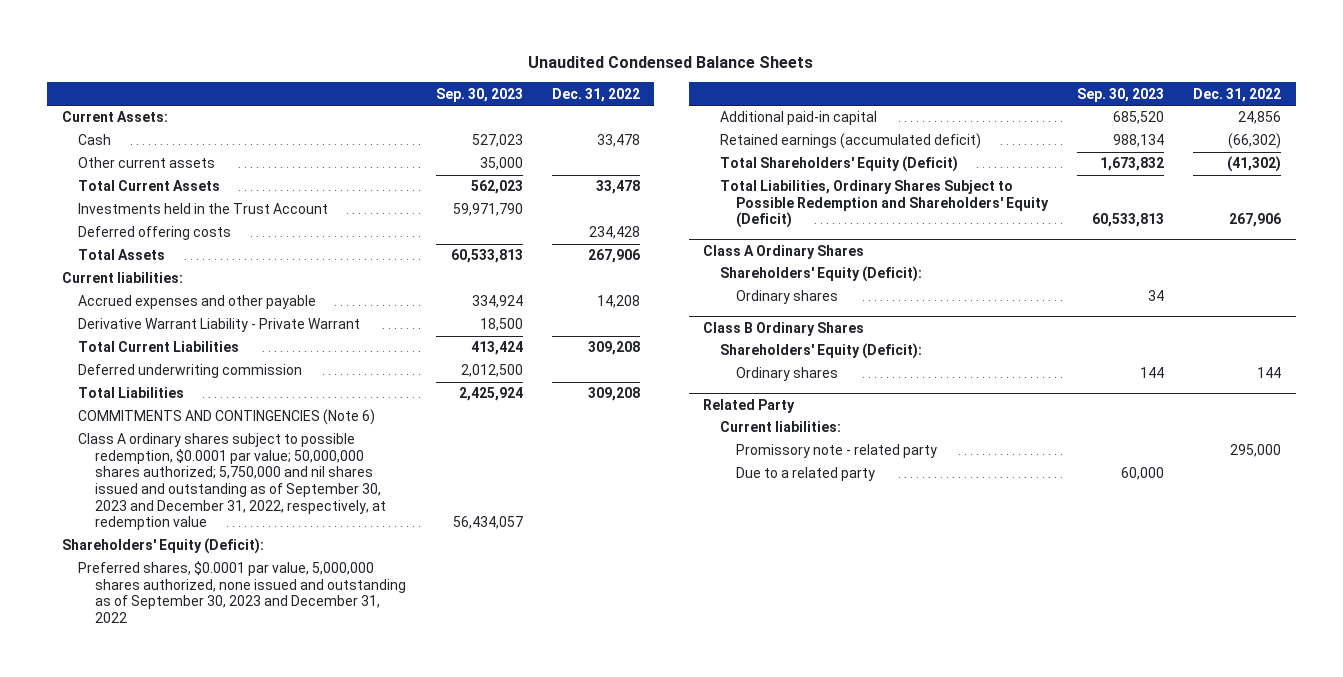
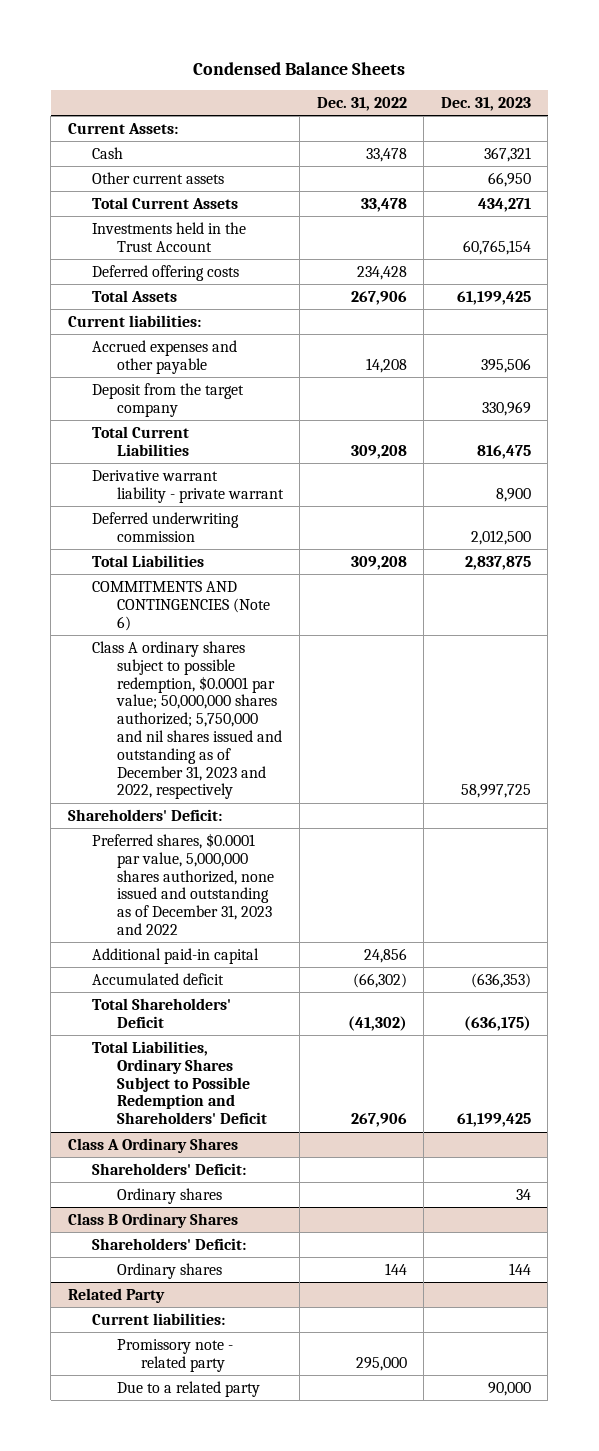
[528,56,814,69] Unaudited Condensed Balance Sheets -> [193,61,406,75] Condensed Balance Sheets
[435,87,523,102] Sep. 30, 2023 -> none
none -> [440,96,531,111] Dec. 31, 2023
[78,318,361,333] Derivative Warrant Liability - Private Warrant -> none
none -> [92,382,245,417] Deposit from the target company
none -> [92,469,284,503] Derivative warrant liability - private warrant
[78,433,386,531] Class A ordinary shares subject to possible redemption, $0.0001 par value; 50,000,000 shares authorized; 5,750,000 and nil shares issued and outstanding as of September 30, 2023 and December 31, 2022, respectively, at redemption value -> [92,640,282,800] Class A ordinary shares subject to possible redemption, $0.0001 par value; 50,000,000 shares authorized; 5,750,000 and nil shares issued and outstanding as of December 31, 2023 and 2022, respectively
[61,538,264,555] Shareholders' Equity (Deficit): -> [67,808,222,821] Shareholders' Deficit:
[78,561,406,623] Preferred shares, $0.0001 par value, 5,000,000 shares authorized, none issued and outstanding as of September 30, 2023 and December 31, 2022 -> [92,832,274,935] Preferred shares, $0.0001 par value, 5,000,000 shares authorized, none issued and outstanding as of December 31, 2023 and 2022
[719,133,981,150] Retained earnings (accumulated deficit) -> [92,972,225,985] Accumulated deficit
[719,156,958,173] Total Shareholders' Equity (Deficit) -> [92,997,232,1028] Total Shareholders' Deficit
[719,180,1050,229] Total Liabilities, Ordinary Shares Subject to Possible Redemption and Shareholders' Equity (Deficit) -> [92,1040,267,1125] Total Liabilities, Ordinary Shares Subject to Possible Redemption and Shareholders' Deficit
[719,266,922,283] Shareholders' Equity (Deficit): -> [92,1162,247,1175] Shareholders' Deficit:
[719,343,922,360] Shareholders' Equity (Deficit): -> [92,1237,247,1250] Shareholders' Deficit:

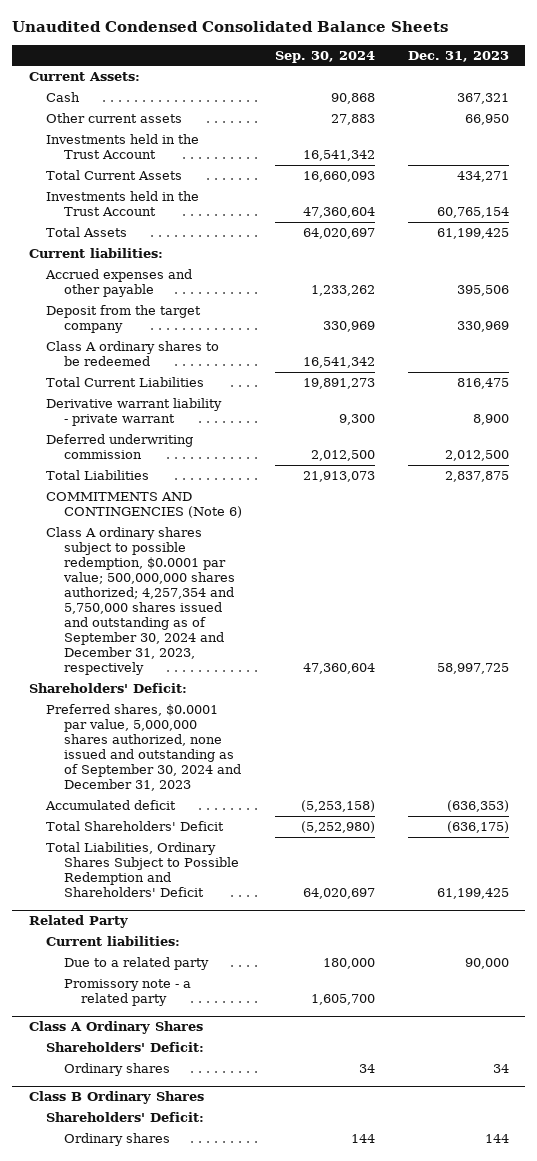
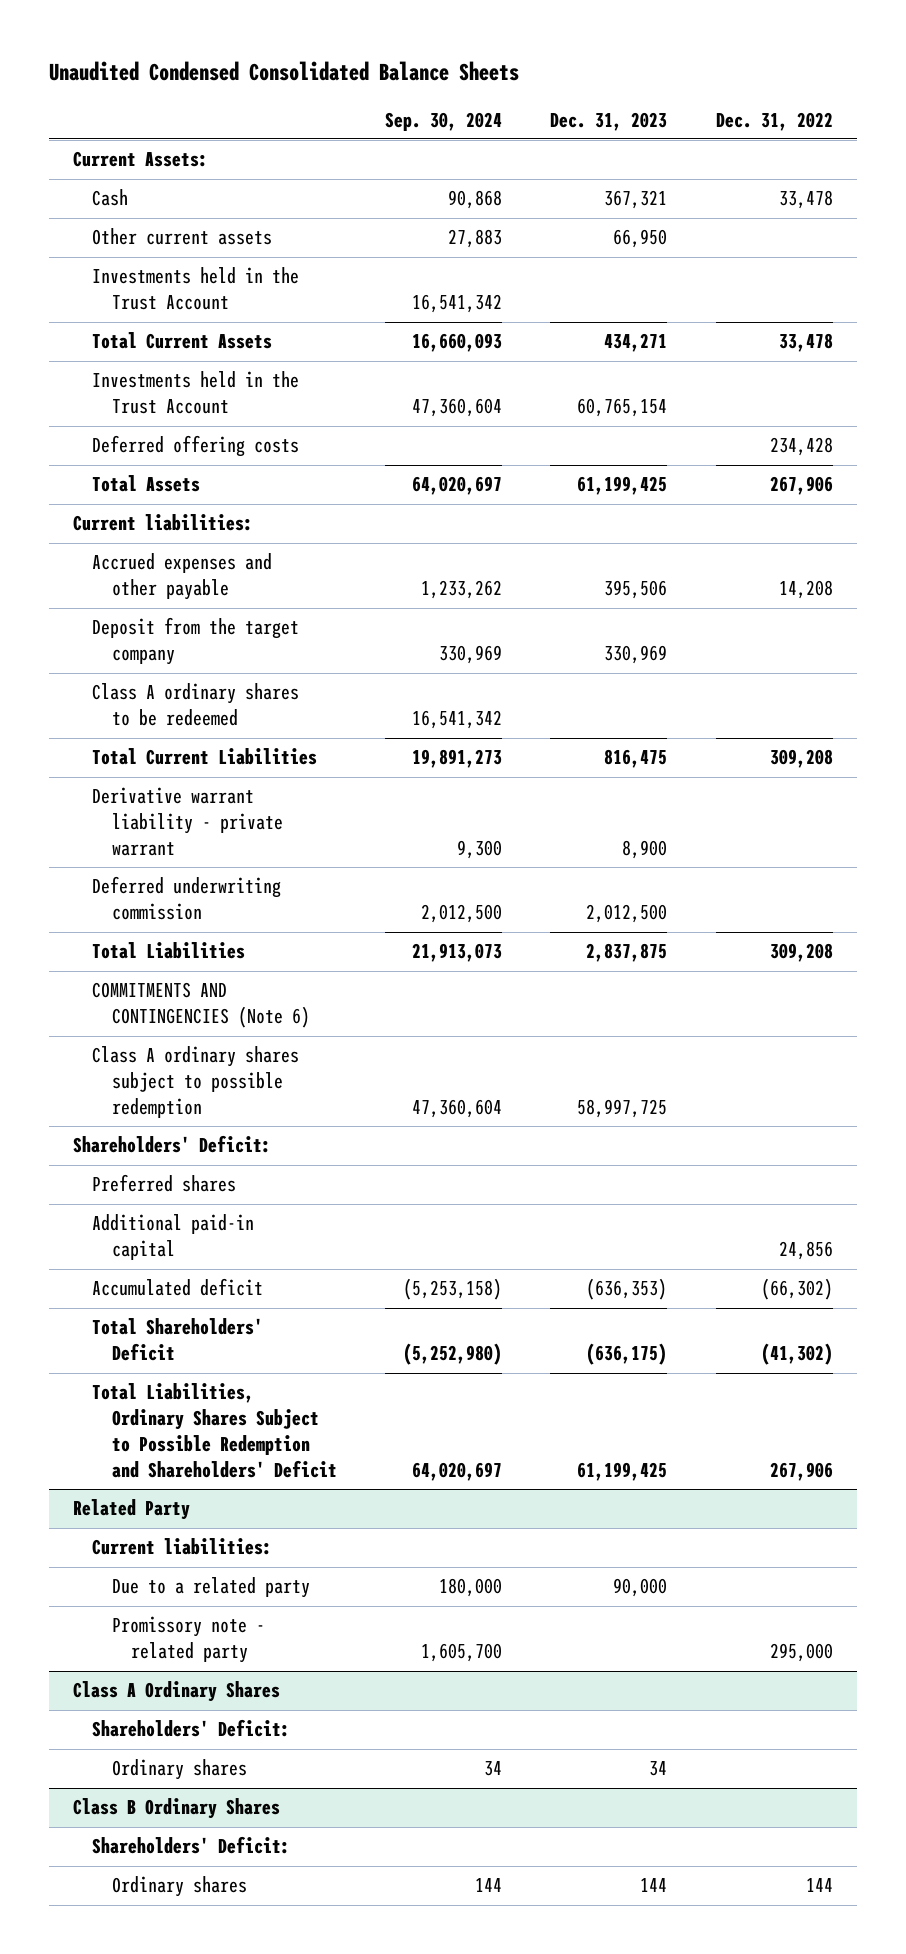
none -> [715,111,833,131] Dec. 31, 2022
none -> [92,435,300,458] Deferred offering costs
[46,527,235,675] Class A ordinary shares subject to possible redemption, $0.0001 par value; 500,000,000 shares authorized; 4,257,354 and 5,750,000 shares issued and outstanding as of September 30, 2024 and December 31, 2023, respectively -> [92,1046,300,1118] Class A ordinary shares subject to possible redemption
[46,704,241,791] Preferred shares, $0.0001 par value, 5,000,000 shares authorized, none issued and outstanding as of September 30, 2024 and December 31, 2023 -> [92,1174,237,1193] Preferred shares
none -> [92,1214,255,1261] Additional paid-in capital
[63,979,191,1006] Promissory note - a related party -> [111,1616,265,1664] Promissory note - related party

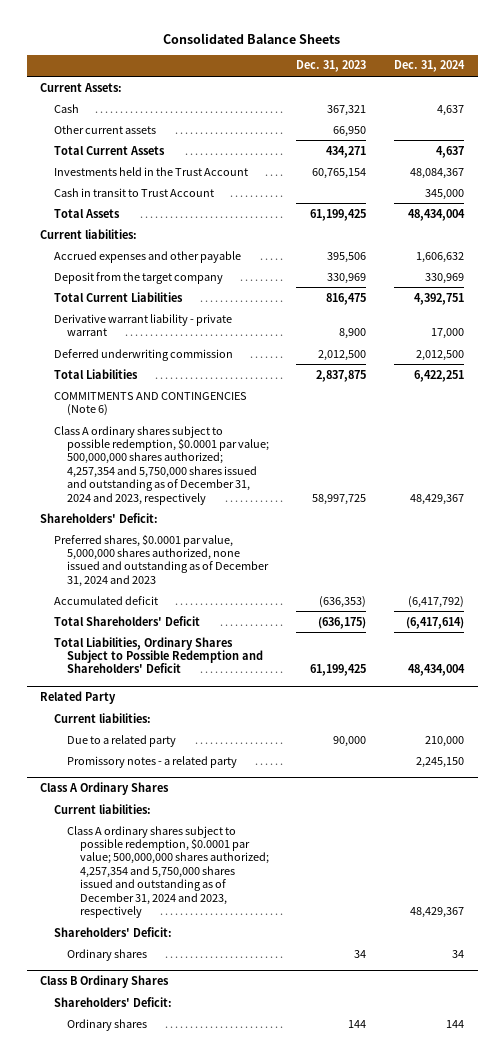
[49,61,520,82] Unaudited Condensed Consolidated Balance Sheets -> [163,32,341,44] Consolidated Balance Sheets
[385,111,503,131] Sep. 30, 2024 -> none
[715,111,833,131] Dec. 31, 2022 -> none
none -> [393,60,465,73] Dec. 31, 2024
[92,267,300,311] Investments held in the Trust Account -> none
[92,435,300,458] Deferred offering costs -> none
none -> [53,187,214,197] Cash in transit to Trust Account
[92,683,300,727] Class A ordinary shares to be redeemed -> none
[92,1046,300,1118] Class A ordinary shares subject to possible redemption -> [53,425,269,505] Class A ordinary shares subject to possible redemption, $0.0001 par value; 500,000,000 shares authorized; 4,257,354 and 5,750,000 shares issued and outstanding as of December 31, 2024 and 2023, respectively
[92,1214,255,1261] Additional paid-in capital -> none
[92,1174,237,1193] Preferred shares -> [53,533,269,587] Preferred shares, $0.0001 par value, 5,000,000 shares authorized, none issued and outstanding as of December 31, 2024 and 2023
[111,1616,265,1664] Promissory note - related party -> [66,755,237,768] Promissory notes - a related party
none -> [53,803,151,814] Current liabilities:
none -> [66,825,269,918] Class A ordinary shares subject to possible redemption, $0.0001 par value; 500,000,000 shares authorized; 4,257,354 and 5,750,000 shares issued and outstanding as of December 31, 2024 and 2023, respectively

